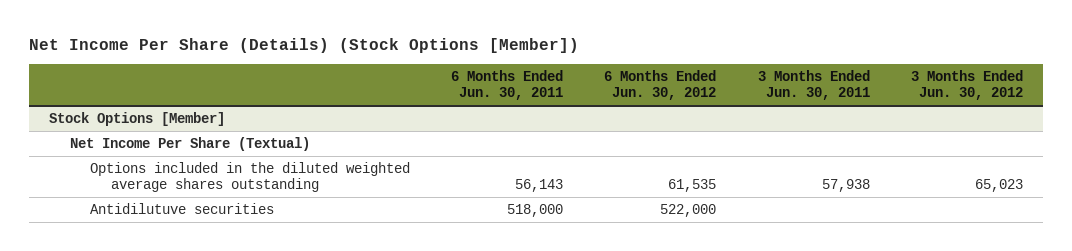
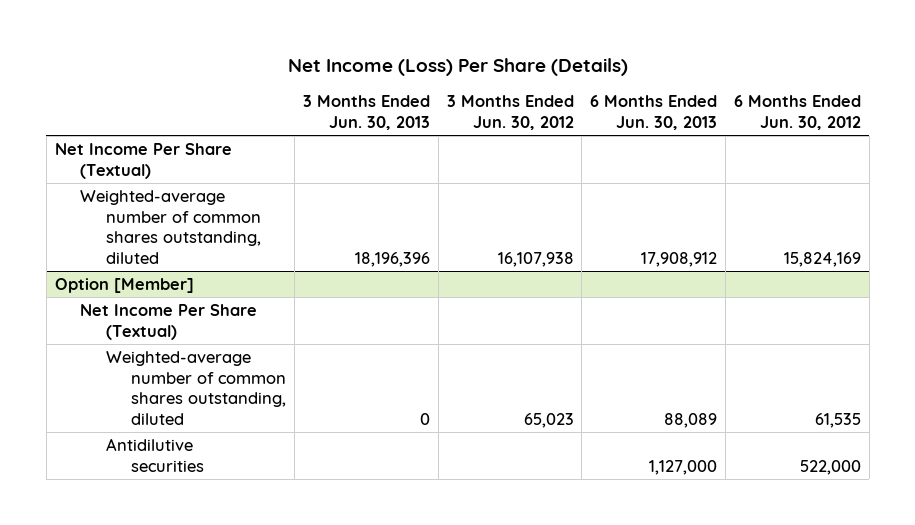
[28,38,579,54] Net Income Per Share (Details) (Stock Options [Member]) -> [287,57,628,76] Net Income (Loss) Per Share (Details)
[451,69,564,101] 6 Months Ended Jun. 30, 2011 -> none
[757,69,870,101] 3 Months Ended Jun. 30, 2011 -> none
none -> [302,95,430,131] 3 Months Ended Jun. 30, 2013
none -> [590,95,718,131] 6 Months Ended Jun. 30, 2013
[49,111,226,126] Stock Options [Member] -> none
none -> [80,189,261,265] Weighted-average number of common shares outstanding, diluted
none -> [54,277,194,293] Option [Member]
none -> [80,303,258,340] Net Income Per Share (Textual)
[90,161,411,193] Options included in the diluted weighted average shares outstanding -> [105,350,287,426] Weighted-average number of common shares outstanding, diluted
[90,202,275,214] Antidilutuve securities -> [105,437,205,472] Antidilutive securities

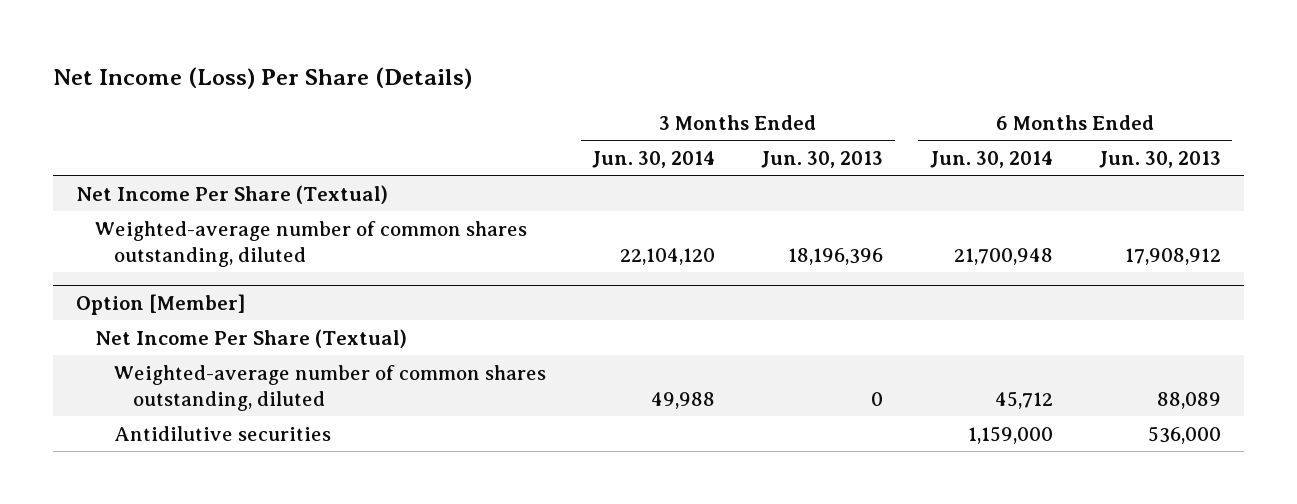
[446,95,574,131] 3 Months Ended Jun. 30, 2012 -> none
[733,95,861,131] 6 Months Ended Jun. 30, 2012 -> none
none -> [592,150,716,168] Jun. 30, 2014
none -> [929,150,1053,168] Jun. 30, 2014
[649,459,718,475] 1,127,000 -> [1147,425,1221,444] 536,000

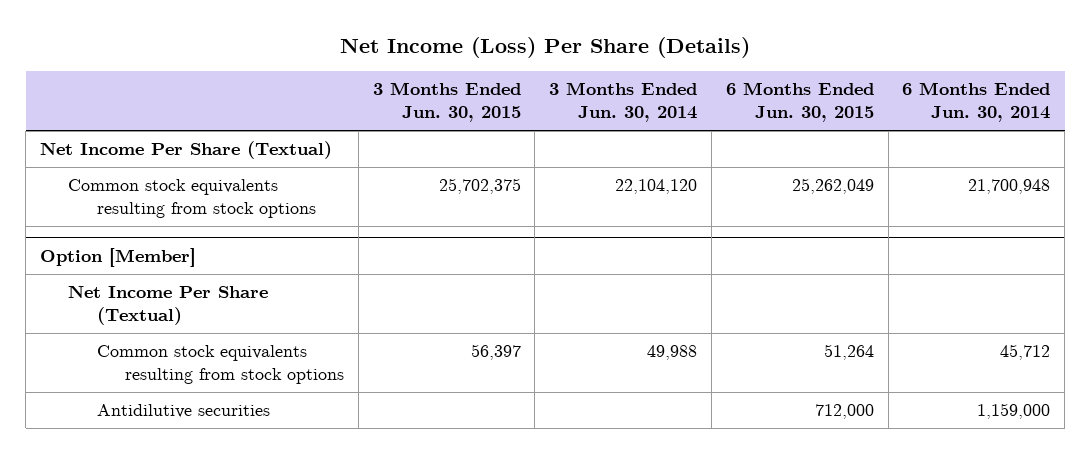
[761,150,884,168] Jun. 30, 2013 -> none
[1098,150,1221,168] Jun. 30, 2013 -> none
none -> [372,82,521,122] 3 Months Ended Jun. 30, 2015
none -> [725,82,874,122] 6 Months Ended Jun. 30, 2015
[95,220,528,267] Weighted-average number of common shares outstanding, diluted -> [68,179,316,218] Common stock equivalents resulting from stock options
[113,364,546,411] Weighted-average number of common shares outstanding, diluted -> [96,345,344,384] Common stock equivalents resulting from stock options

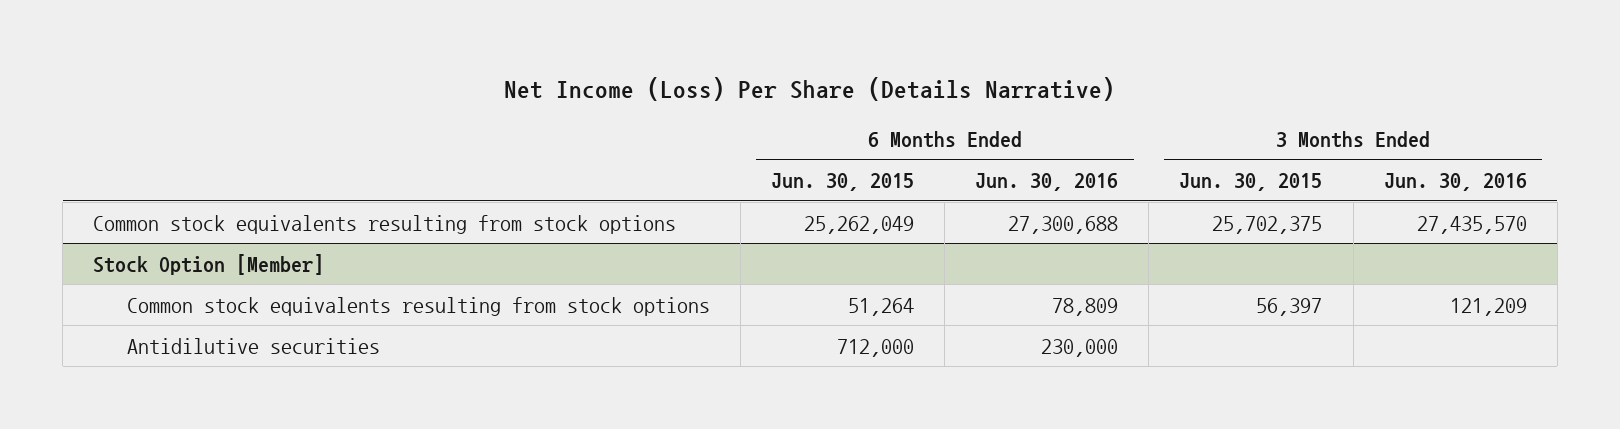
[340,37,751,59] Net Income (Loss) Per Share (Details) -> [504,76,1116,101] Net Income (Loss) Per Share (Details Narrative)
[549,82,698,122] 3 Months Ended Jun. 30, 2014 -> none
[902,82,1051,122] 6 Months Ended Jun. 30, 2014 -> none
none -> [975,173,1119,192] Jun. 30, 2016
none -> [1383,173,1527,192] Jun. 30, 2016
[40,141,333,160] Net Income Per Share (Textual) -> none
[68,285,269,325] Net Income Per Share (Textual) -> none
[40,247,197,267] Option [Member] -> [93,253,325,275] Stock Option [Member]

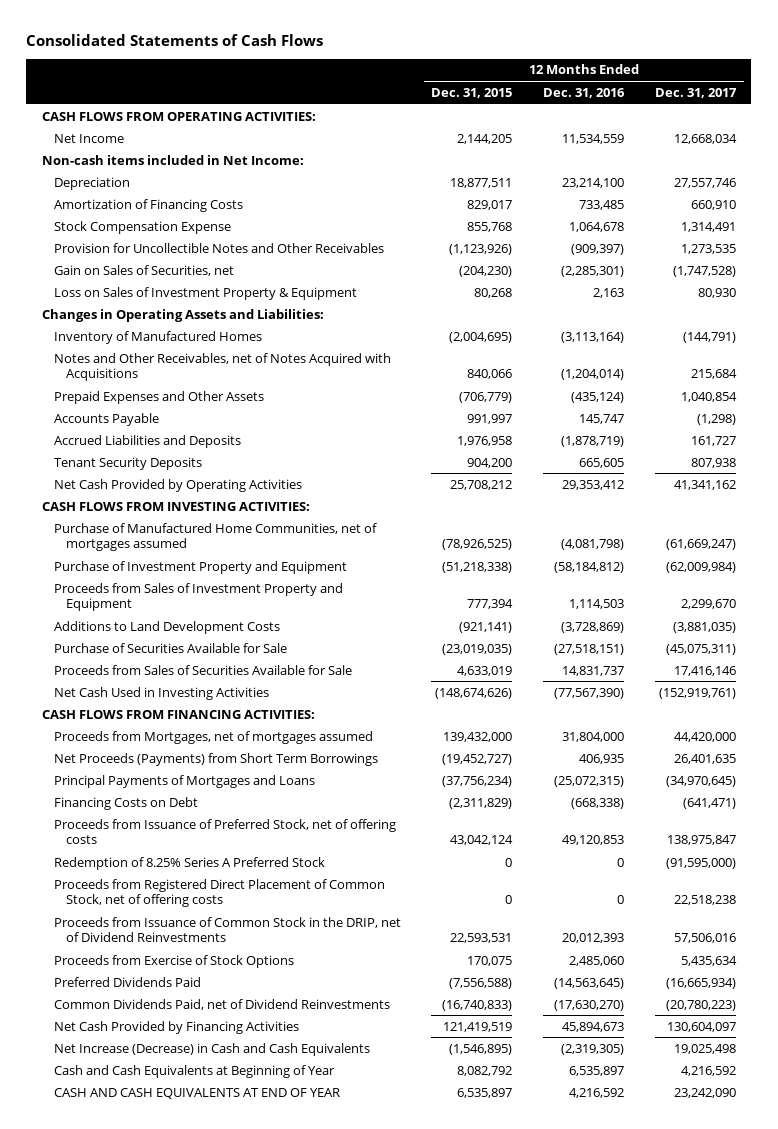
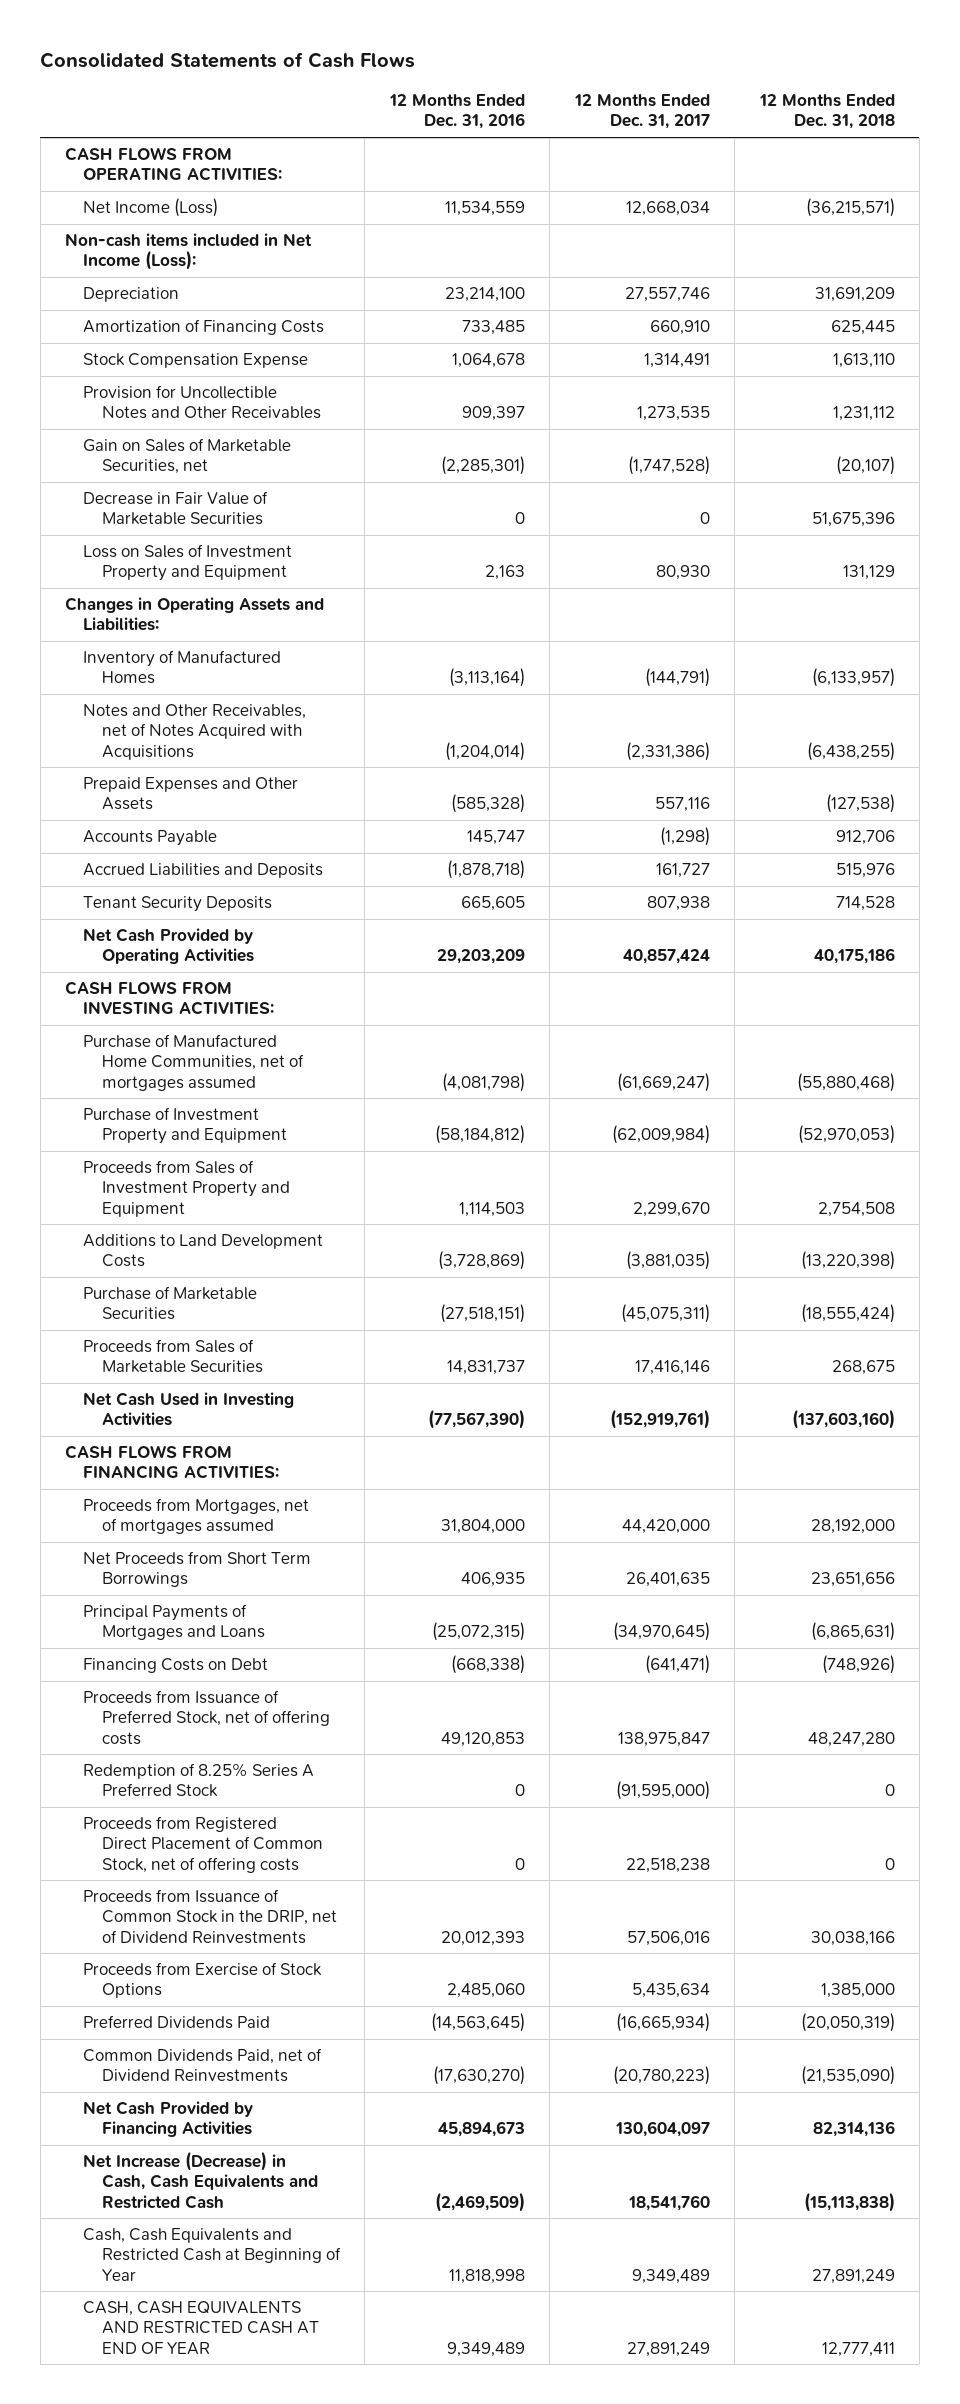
[431,87,513,98] Dec. 31, 2015 -> none
none -> [758,94,895,130] 12 Months Ended Dec. 31, 2018
[53,133,124,143] Net Income -> [83,198,219,218] Net Income (Loss)
[41,154,304,165] Non-cash items included in Net Income: -> [65,233,313,271] Non-cash items included in Net Income (Loss):
[571,243,625,255] (909,397) -> [461,406,525,422] 909,397
[53,264,234,276] Gain on Sales of Securities, net -> [83,438,292,475] Gain on Sales of Marketable Securities, net
none -> [83,491,269,526] Decrease in Fair Value of Marketable Securities
[53,286,357,300] Loss on Sales of Investment Property & Equipment -> [83,544,293,582] Loss on Sales of Investment Property and Equipment
[690,368,737,379] 215,684 -> [625,741,710,761] (2,331,386)
[571,391,625,403] (435,124) -> [450,794,525,814] (585,328)
[680,391,737,402] 1,040,854 -> [654,797,710,813] 557,116
[561,435,625,447] (1,878,719) -> [446,860,525,880] (1,878,718)
[562,479,625,490] 29,353,412 -> [436,949,525,965] 29,203,209
[673,479,736,490] 41,341,162 -> [622,949,710,965] 40,857,424
[53,642,287,653] Purchase of Securities Available for Sale -> [83,1286,258,1321] Purchase of Marketable Securities
[53,664,352,675] Proceeds from Sales of Securities Available for Sale -> [83,1339,263,1374] Proceeds from Sales of Marketable Securities
[53,752,378,766] Net Proceeds (Payments) from Short Term Borrowings -> [83,1551,312,1588] Net Proceeds from Short Term Borrowings
[53,1042,370,1056] Net Increase (Decrease) in Cash and Cash Equivalents -> [83,2151,318,2209] Net Increase (Decrease) in Cash, Cash Equivalents and Restricted Cash
[561,1043,625,1055] (2,319,305) -> [434,2191,525,2212] (2,469,509)
[673,1043,736,1054] 19,025,498 -> [627,2194,710,2211] 18,541,760
[53,1064,335,1078] Cash and Cash Equivalents at Beginning of Year -> [83,2228,341,2281] Cash, Cash Equivalents and Restricted Cash at Beginning of Year
[569,1065,625,1076] 6,535,897 -> [448,2268,525,2284] 11,818,998
[680,1065,736,1076] 4,216,592 -> [631,2268,710,2284] 9,349,489
[53,1087,340,1099] CASH AND CASH EQUIVALENTS AT END OF YEAR -> [83,2301,319,2355] CASH, CASH EQUIVALENTS AND RESTRICTED CASH AT END OF YEAR
[569,1087,625,1098] 4,216,592 -> [446,2341,525,2357] 9,349,489
[673,1087,736,1098] 23,242,090 -> [626,2341,710,2357] 27,891,249

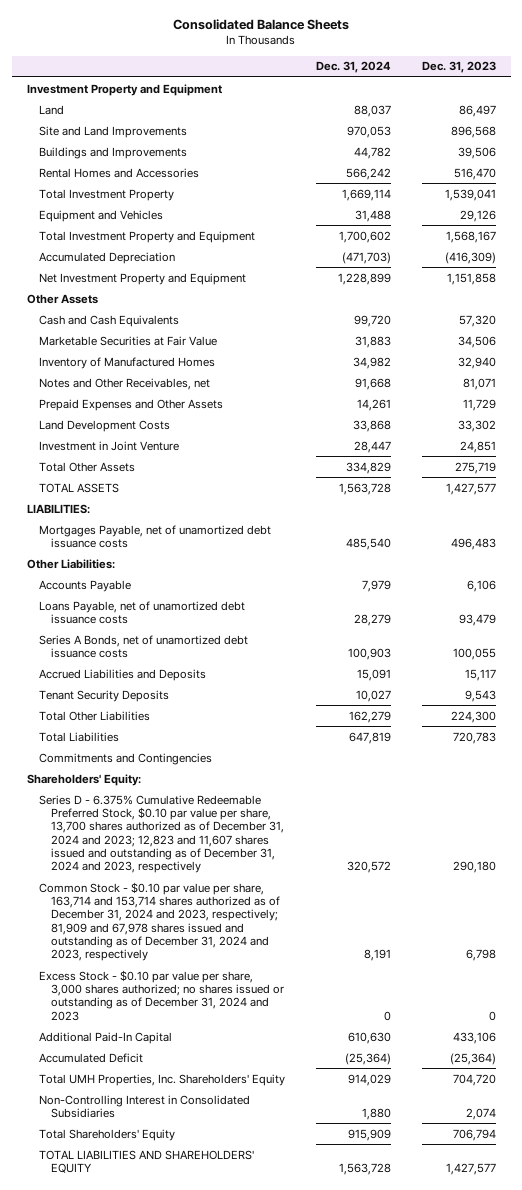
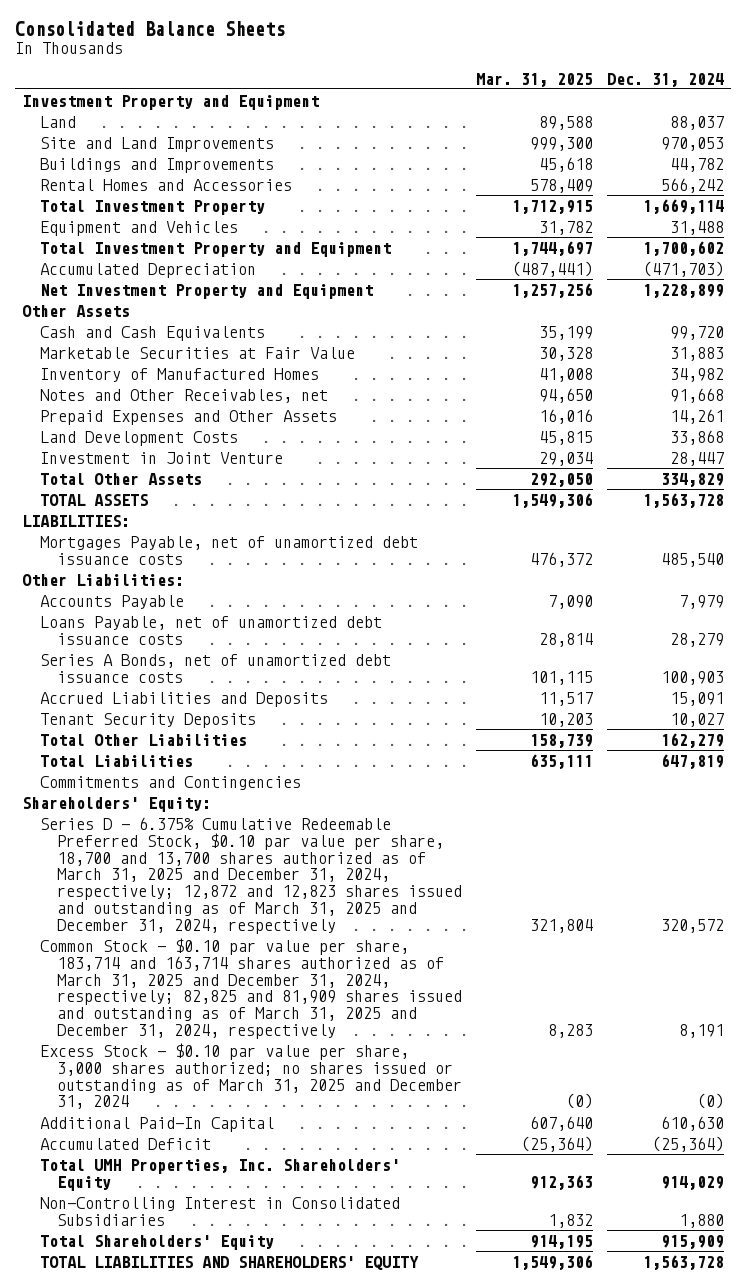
[421,61,496,74] Dec. 31, 2023 -> none
none -> [476,72,594,87] Mar. 31, 2025
[39,794,285,874] Series D - 6.375% Cumulative Redeemable Preferred Stock, $0.10 par value per share, 13,700 shares authorized as of December 31, 2024 and 2023; 12,823 and 11,607 shares issued and outstanding as of December 31, 2024 and 2023, respectively -> [39,816,463,935] Series D - 6.375% Cumulative Redeemable Preferred Stock, $0.10 par value per share, 18,700 and 13,700 shares authorized as of March 31, 2025 and December 31, 2024, respectively; 12,872 and 12,823 shares issued and outstanding as of March 31, 2025 and December 31, 2024, respectively
[39,881,281,962] Common Stock - $0.10 par value per share, 163,714 and 153,714 shares authorized as of December 31, 2024 and 2023, respectively; 81,909 and 67,978 shares issued and outstanding as of December 31, 2024 and 2023, respectively -> [39,937,463,1040] Common Stock - $0.10 par value per share, 183,714 and 163,714 shares authorized as of March 31, 2025 and December 31, 2024, respectively; 82,825 and 81,909 shares issued and outstanding as of March 31, 2025 and December 31, 2024, respectively
[39,969,285,1021] Excess Stock - $0.10 par value per share, 3,000 shares authorized; no shares issued or outstanding as of December 31, 2024 and 2023 -> [39,1042,463,1110] Excess Stock - $0.10 par value per share, 3,000 shares authorized; no shares issued or outstanding as of March 31, 2025 and December 31, 2024
[383,1010,391,1021] 0 -> [696,1093,724,1110] (0)

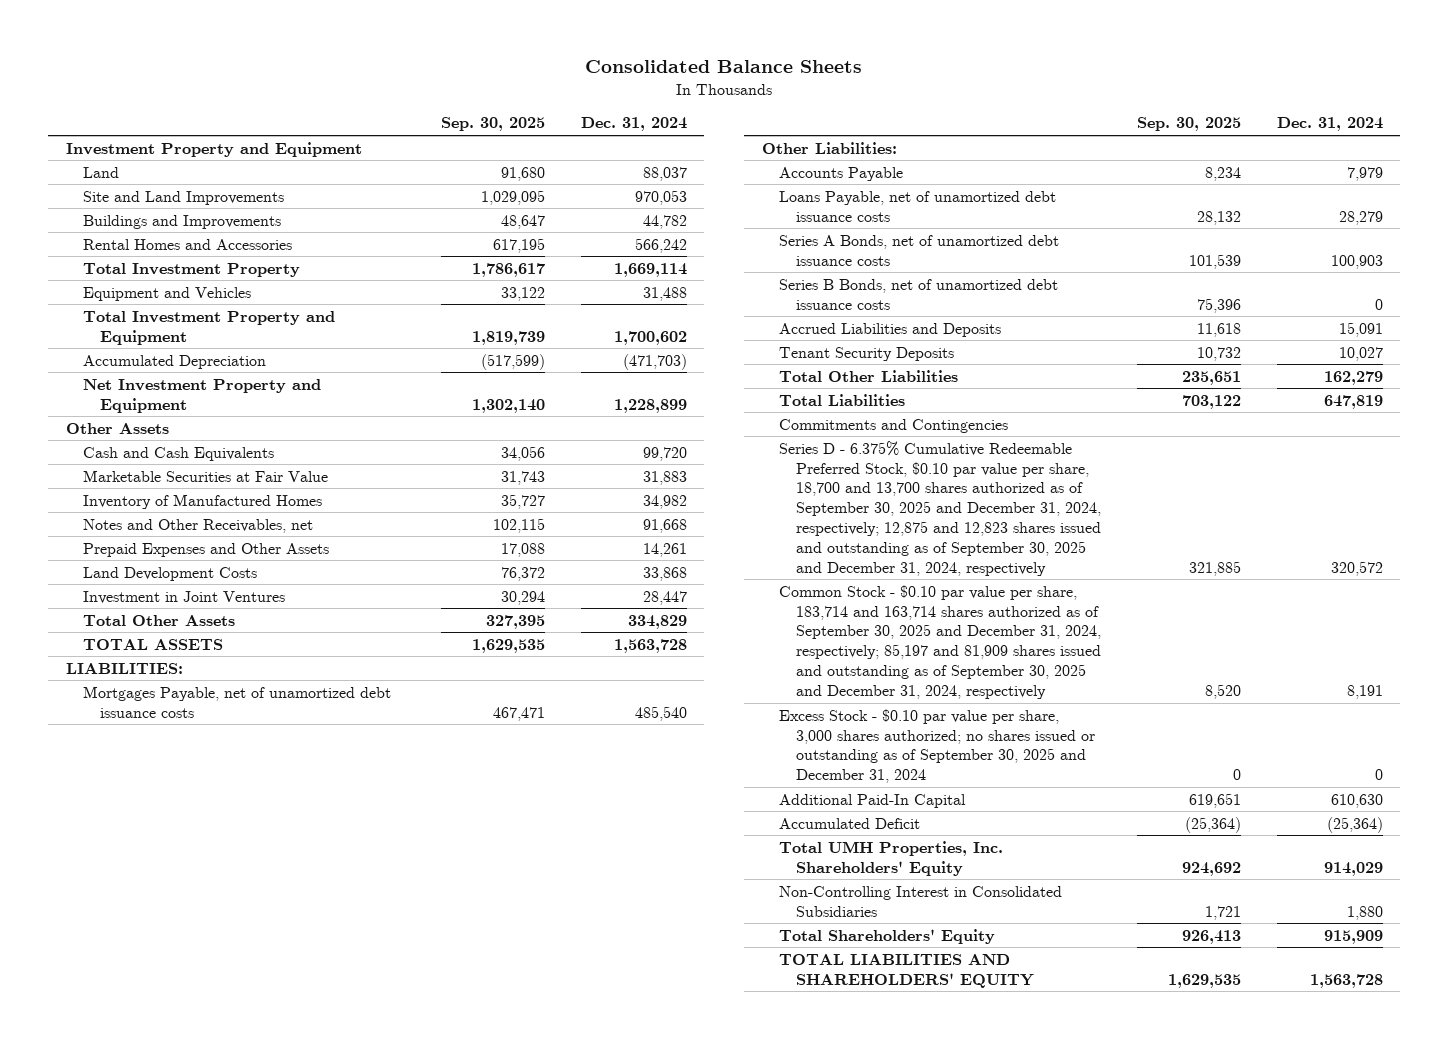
[476,72,594,87] Mar. 31, 2025 -> none
none -> [441,117,546,132] Sep. 30, 2025
[39,451,283,464] Investment in Joint Venture -> [83,590,286,604] Investment in Joint Ventures
none -> [779,278,1059,310] Series B Bonds, net of unamortized debt issuance costs
[21,796,211,812] Shareholders' Equity: -> none
[39,816,463,935] Series D - 6.375% Cumulative Redeemable Preferred Stock, $0.10 par value per share, 18,700 and 13,700 shares authorized as of March 31, 2025 and December 31, 2024, respectively; 12,872 and 12,823 shares issued and outstanding as of March 31, 2025 and December 31, 2024, respectively -> [779,440,1102,576] Series D - 6.375% Cumulative Redeemable Preferred Stock, $0.10 par value per share, 18,700 and 13,700 shares authorized as of September 30, 2025 and December 31, 2024, respectively; 12,875 and 12,823 shares issued and outstanding as of September 30, 2025 and December 31, 2024, respectively
[39,937,463,1040] Common Stock - $0.10 par value per share, 183,714 and 163,714 shares authorized as of March 31, 2025 and December 31, 2024, respectively; 82,825 and 81,909 shares issued and outstanding as of March 31, 2025 and December 31, 2024, respectively -> [779,584,1102,699] Common Stock - $0.10 par value per share, 183,714 and 163,714 shares authorized as of September 30, 2025 and December 31, 2024, respectively; 85,197 and 81,909 shares issued and outstanding as of September 30, 2025 and December 31, 2024, respectively
[39,1042,463,1110] Excess Stock - $0.10 par value per share, 3,000 shares authorized; no shares issued or outstanding as of March 31, 2025 and December 31, 2024 -> [779,708,1096,784] Excess Stock - $0.10 par value per share, 3,000 shares authorized; no shares issued or outstanding as of September 30, 2025 and December 31, 2024
[696,1093,724,1110] (0) -> [1374,769,1383,781] 0

